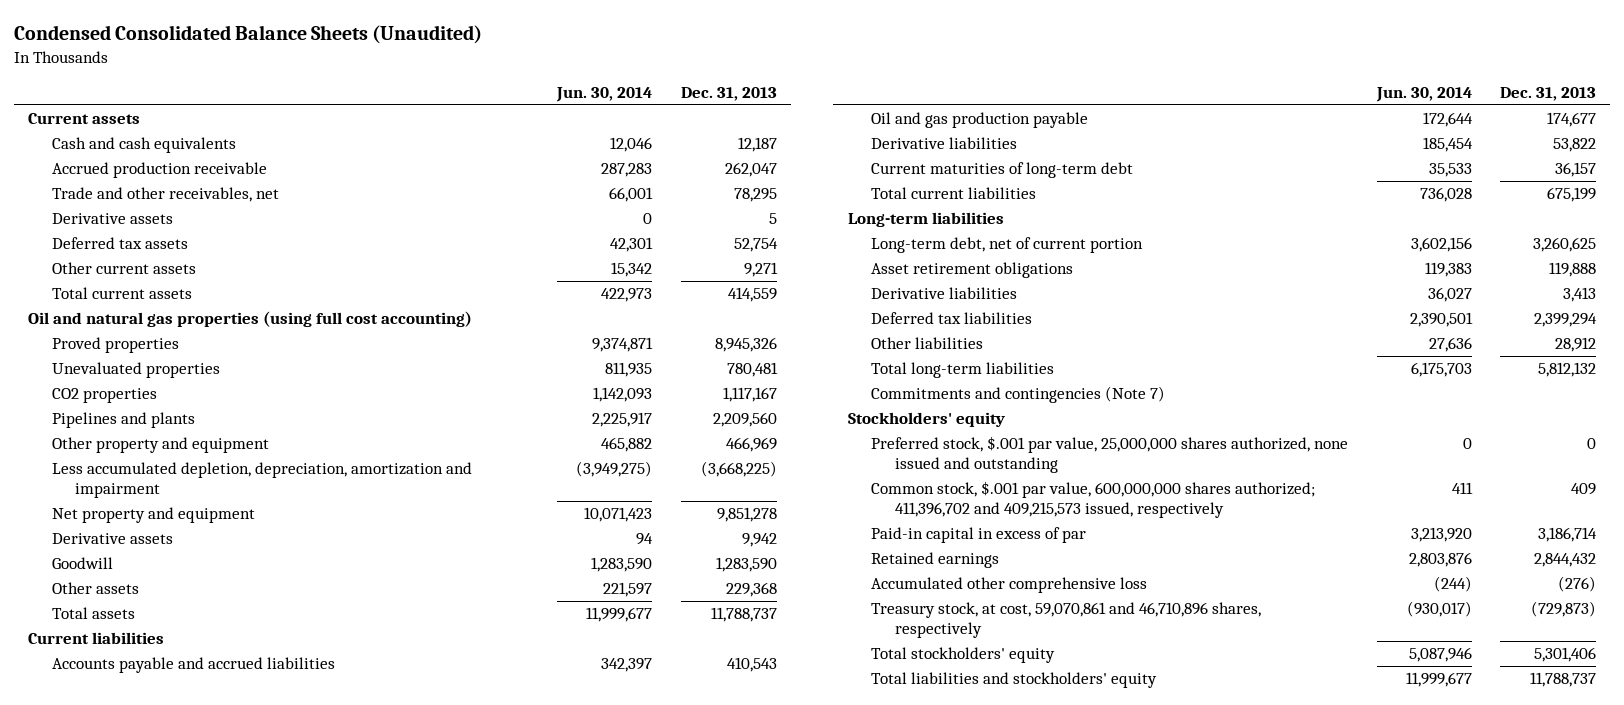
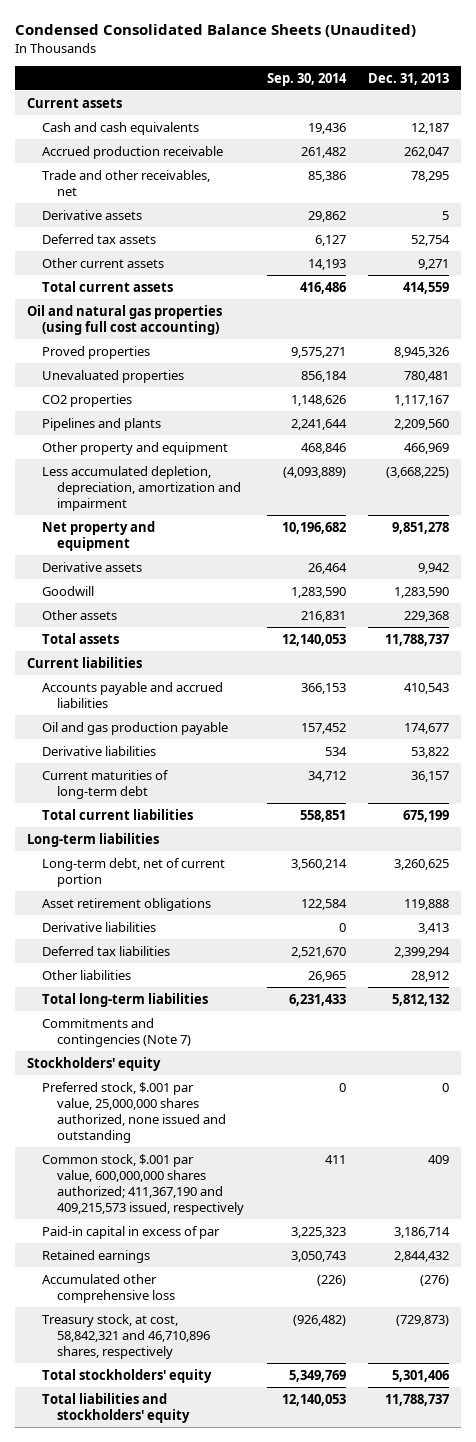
[556,87,653,103] Jun. 30, 2014 -> none
none -> [266,72,347,86] Sep. 30, 2014
[871,481,1316,519] Common stock, $.001 par value, 600,000,000 shares authorized; 411,396,702 and 409,215,573 issued, respectively -> [41,1153,244,1215] Common stock, $.001 par value, 600,000,000 shares authorized; 411,367,190 and 409,215,573 issued, respectively
[871,602,1262,639] Treasury stock, at cost, 59,070,861 and 46,710,896 shares, respectively -> [41,1313,210,1359] Treasury stock, at cost, 58,842,321 and 46,710,896 shares, respectively

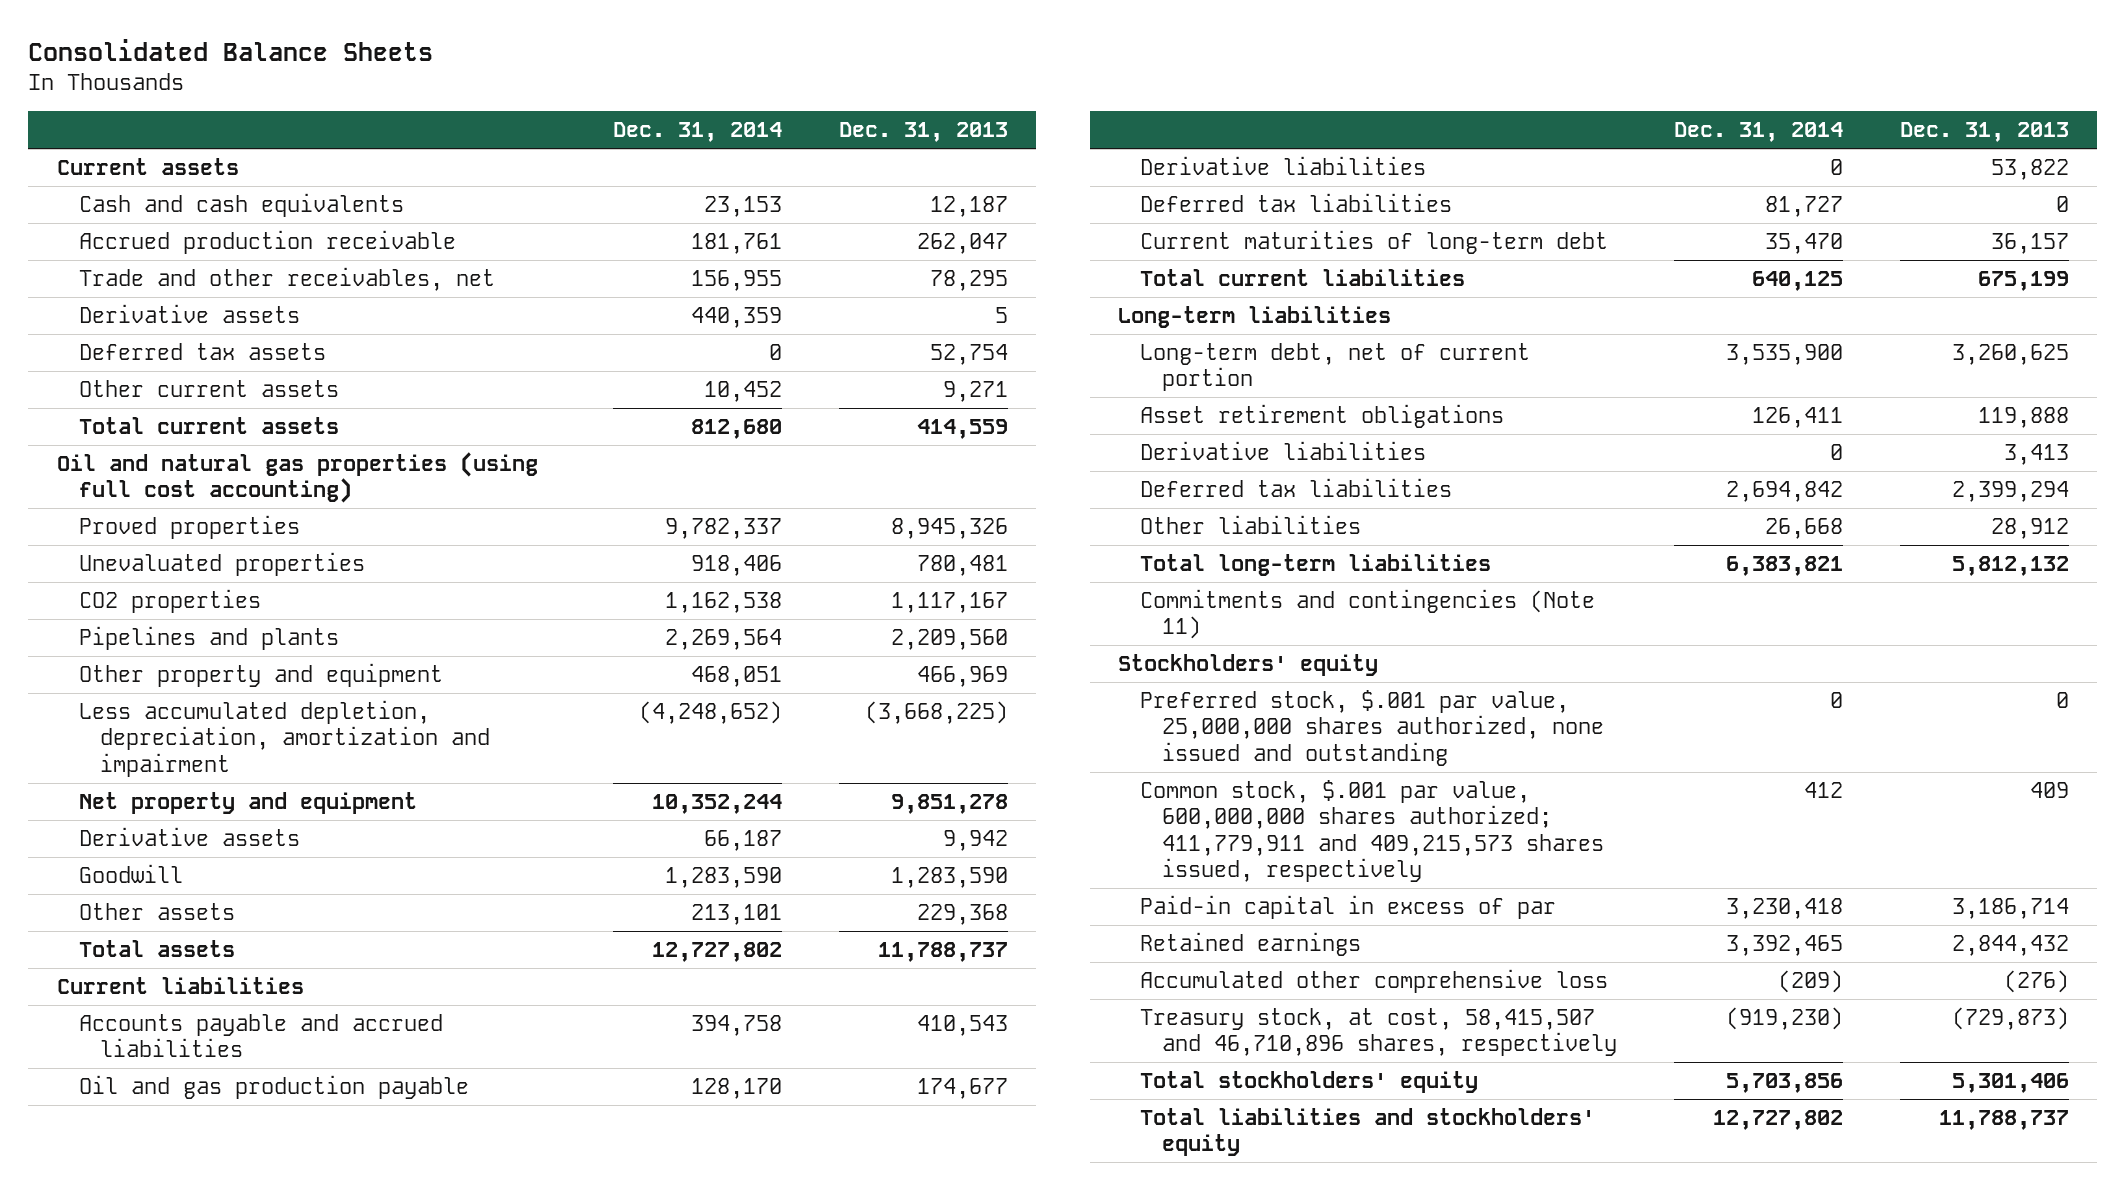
[15,24,417,38] Condensed Consolidated Balance Sheets (Unaudited) -> [28,39,434,62] Consolidated Balance Sheets
[266,72,347,86] Sep. 30, 2014 -> none
none -> [612,122,782,143] Dec. 31, 2014
none -> [1139,192,1452,212] Deferred tax liabilities
[41,1017,191,1047] Commitments and contingencies (Note 7) -> [1139,588,1595,640] Commitments and contingencies (Note 11)
[41,1153,244,1215] Common stock, $.001 par value, 600,000,000 shares authorized; 411,367,190 and 409,215,573 issued, respectively -> [1139,779,1604,883] Common stock, $.001 par value, 600,000,000 shares authorized; 411,779,911 and 409,215,573 shares issued, respectively
[41,1313,210,1359] Treasury stock, at cost, 58,842,321 and 46,710,896 shares, respectively -> [1139,1007,1617,1057] Treasury stock, at cost, 58,415,507 and 46,710,896 shares, respectively

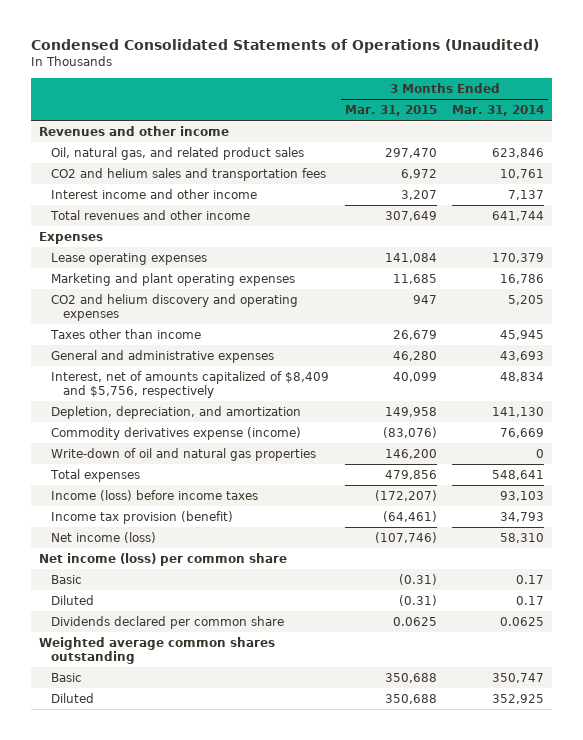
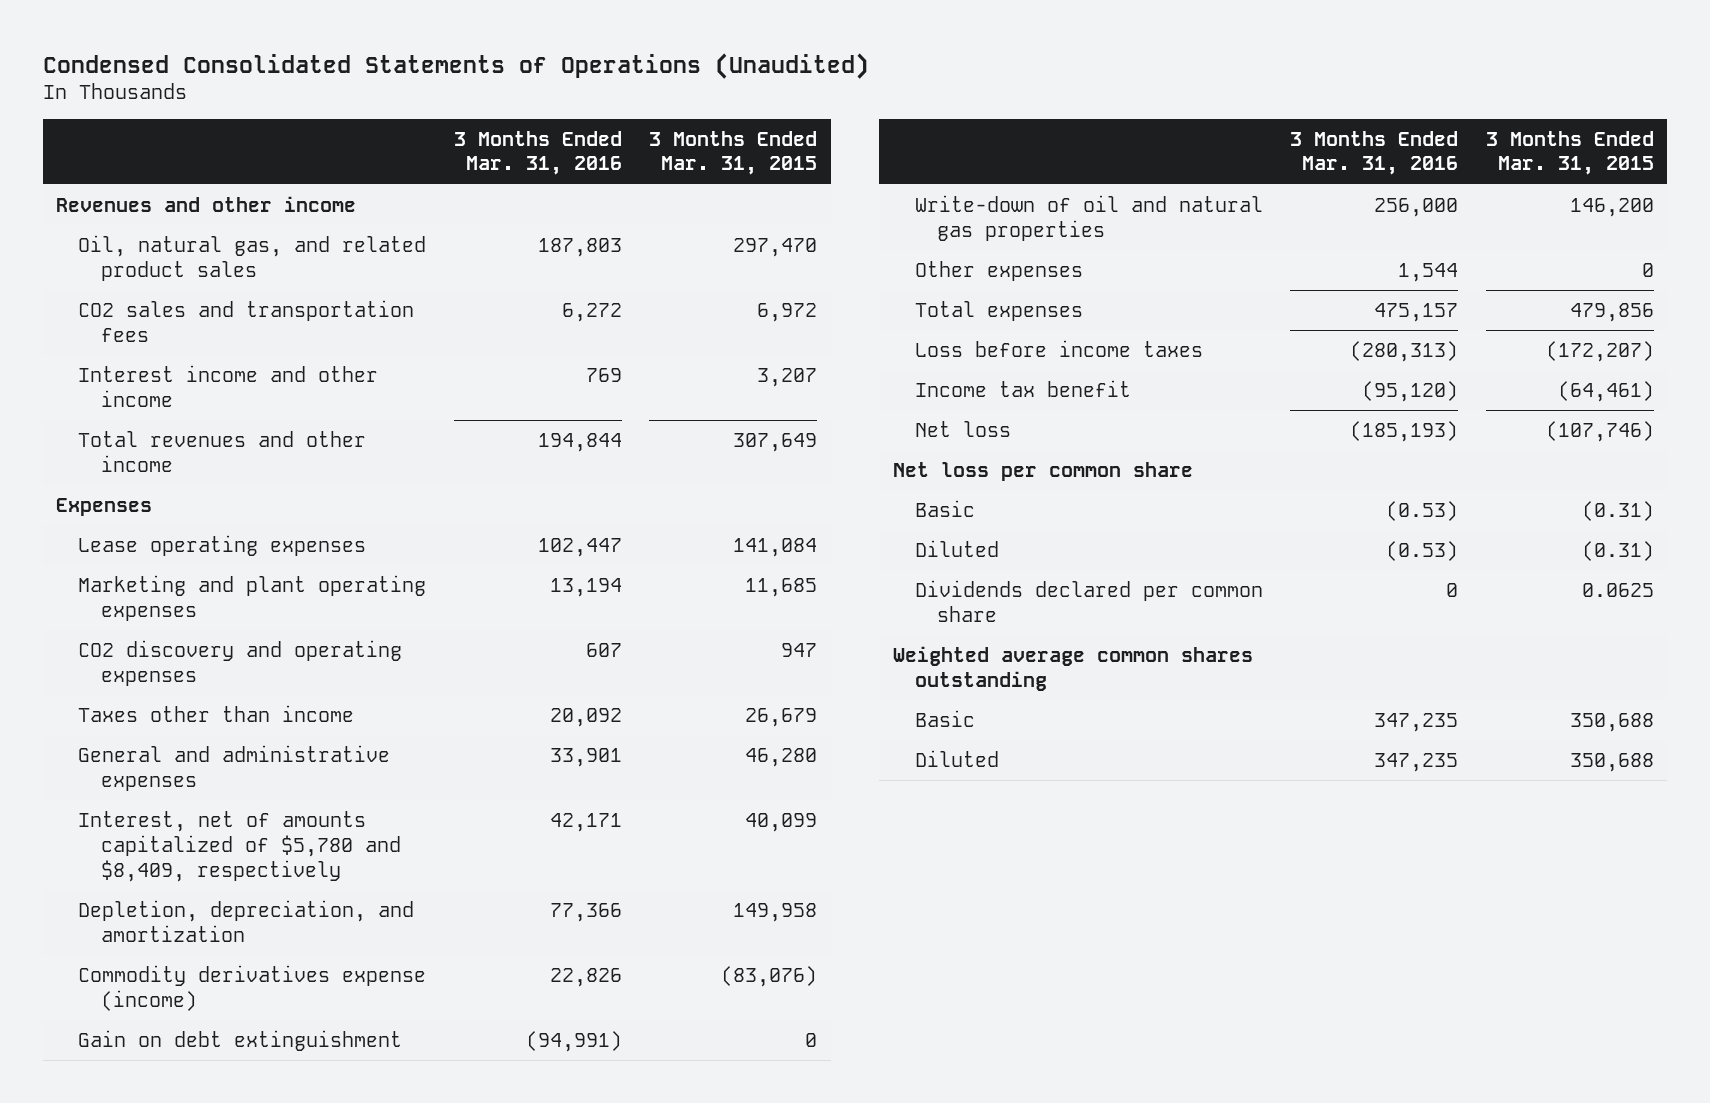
[452,105,545,117] Mar. 31, 2014 -> none
none -> [453,130,622,176] 3 Months Ended Mar. 31, 2016
[50,168,326,182] CO2 and helium sales and transportation fees -> [78,299,415,342] CO2 sales and transportation fees
[50,294,298,322] CO2 and helium discovery and operating expenses -> [78,639,403,686] CO2 discovery and operating expenses
[50,371,329,399] Interest, net of amounts capitalized of $8,409 and $5,756, respectively -> [78,810,401,882] Interest, net of amounts capitalized of $5,780 and $8,409, respectively
none -> [78,1029,403,1051] Gain on debt extinguishment
none -> [915,260,1084,281] Other expenses
[50,490,258,502] Income (loss) before income taxes -> [915,339,1204,357] Loss before income taxes
[50,511,233,525] Income tax provision (benefit) -> [915,379,1132,397] Income tax benefit
[50,532,156,544] Net income (loss) -> [915,420,1012,437] Net loss
[38,553,287,567] Net income (loss) per common share -> [892,461,1193,481] Net loss per common share

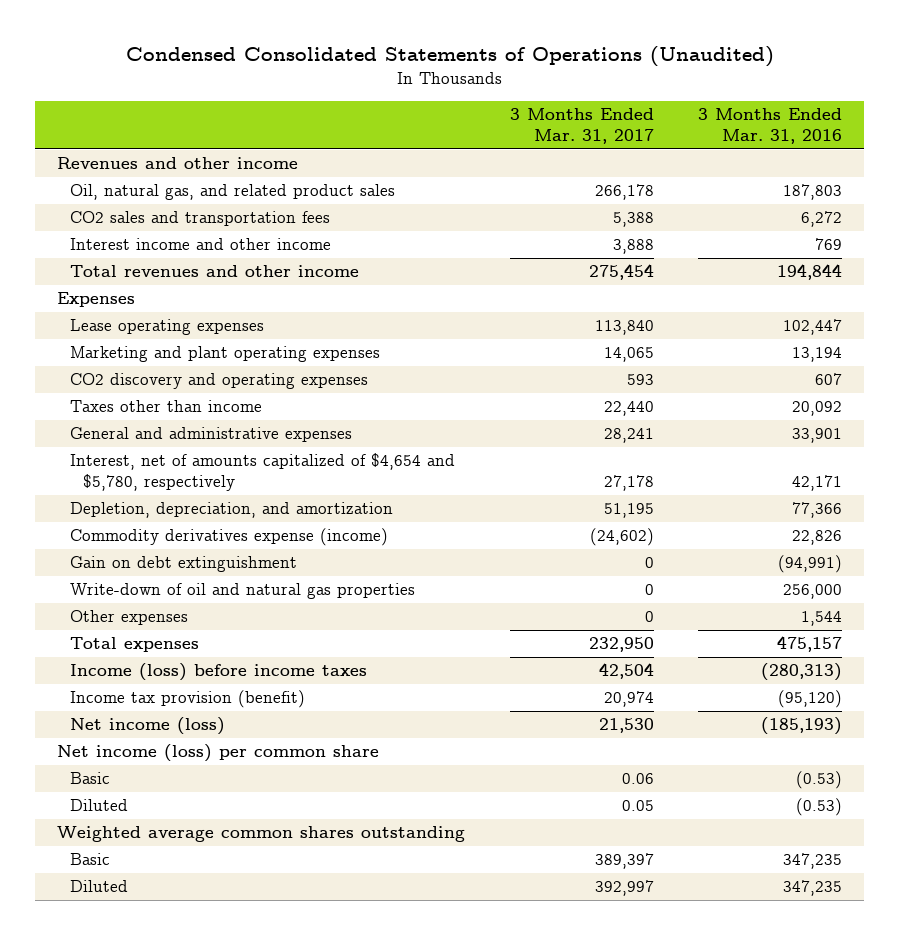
[648,130,817,176] 3 Months Ended Mar. 31, 2015 -> none
none -> [509,108,654,145] 3 Months Ended Mar. 31, 2017
[78,810,401,882] Interest, net of amounts capitalized of $5,780 and $8,409, respectively -> [70,453,456,492] Interest, net of amounts capitalized of $4,654 and $5,780, respectively
[915,339,1204,357] Loss before income taxes -> [70,663,368,682] Income (loss) before income taxes
[915,379,1132,397] Income tax benefit -> [70,690,306,709] Income tax provision (benefit)
[915,420,1012,437] Net loss -> [70,717,226,736] Net income (loss)
[892,461,1193,481] Net loss per common share -> [57,744,380,763] Net income (loss) per common share
[915,579,1264,622] Dividends declared per common share -> none

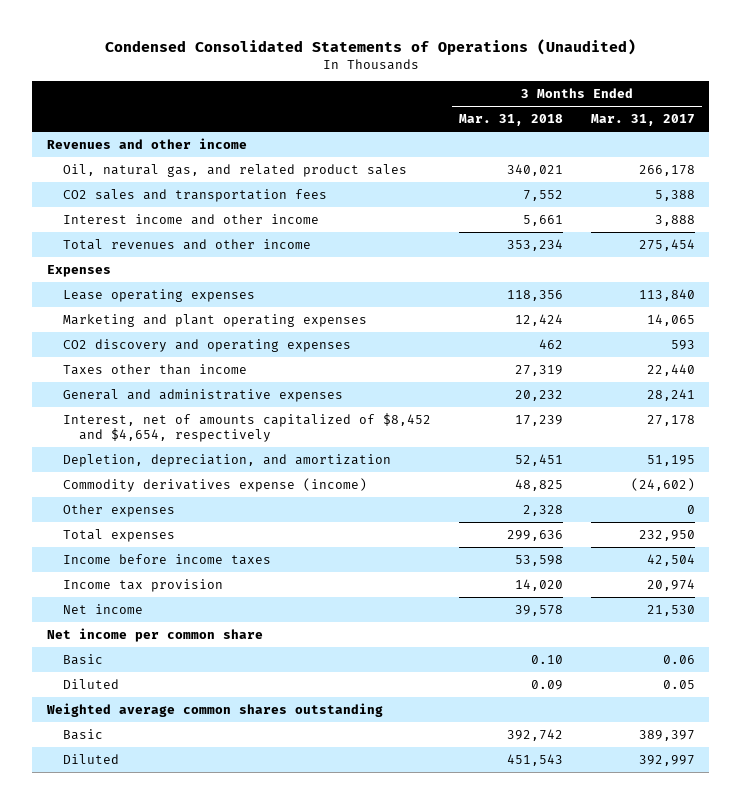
[697,108,842,145] 3 Months Ended Mar. 31, 2016 -> none
none -> [458,114,563,127] Mar. 31, 2018
[70,453,456,492] Interest, net of amounts capitalized of $4,654 and $5,780, respectively -> [62,412,431,442] Interest, net of amounts capitalized of $8,452 and $4,654, respectively
[70,556,298,573] Gain on debt extinguishment -> none
[70,583,416,600] Write-down of oil and natural gas properties -> none
[70,663,368,682] Income (loss) before income taxes -> [62,553,271,565] Income before income taxes
[70,690,306,709] Income tax provision (benefit) -> [62,578,223,592] Income tax provision
[70,717,226,736] Net income (loss) -> [62,603,143,614] Net income
[57,744,380,763] Net income (loss) per common share -> [46,627,263,642] Net income per common share

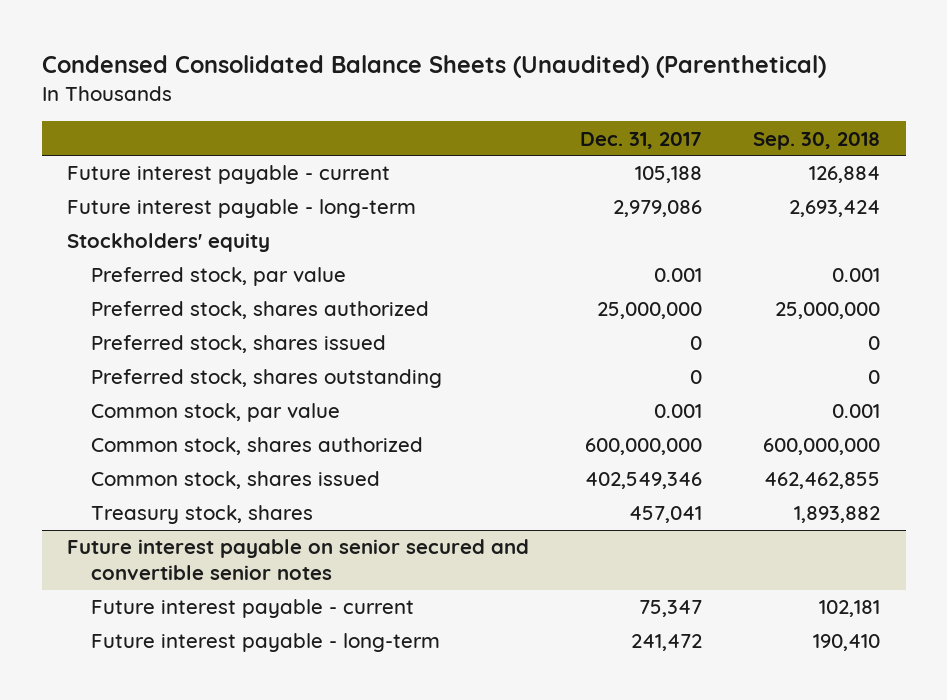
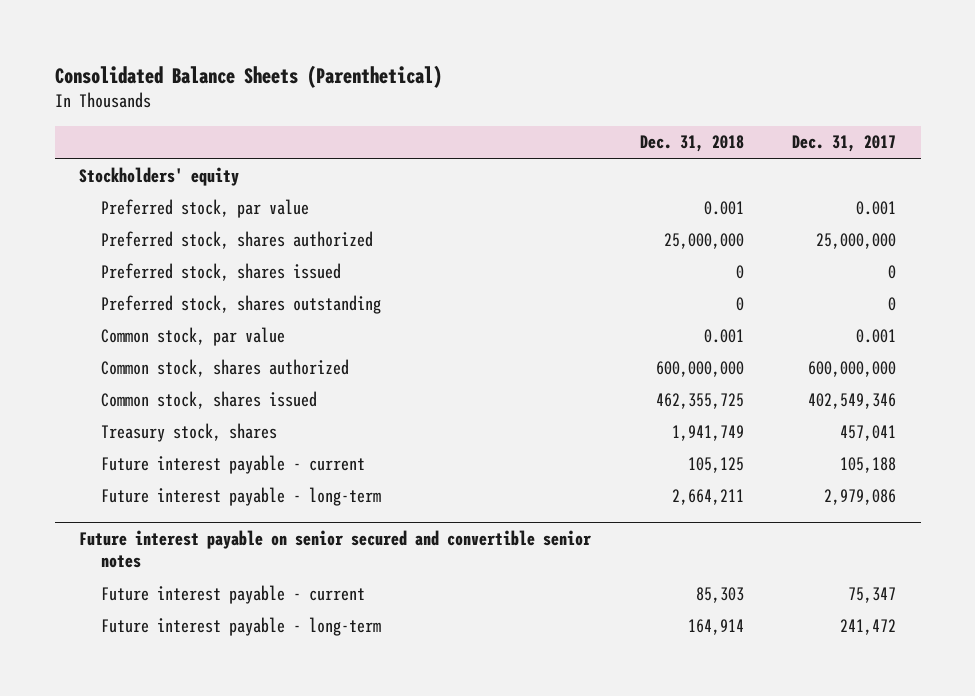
[41,55,826,79] Condensed Consolidated Balance Sheets (Unaudited) (Parenthetical) -> [54,64,442,88] Consolidated Balance Sheets (Parenthetical)
[753,131,881,150] Sep. 30, 2018 -> none
none -> [639,135,744,153] Dec. 31, 2018
[67,165,391,185] Future interest payable - current -> [101,454,366,474] Future interest payable - current
[67,199,417,219] Future interest payable - long-term -> [101,486,382,506] Future interest payable - long-term

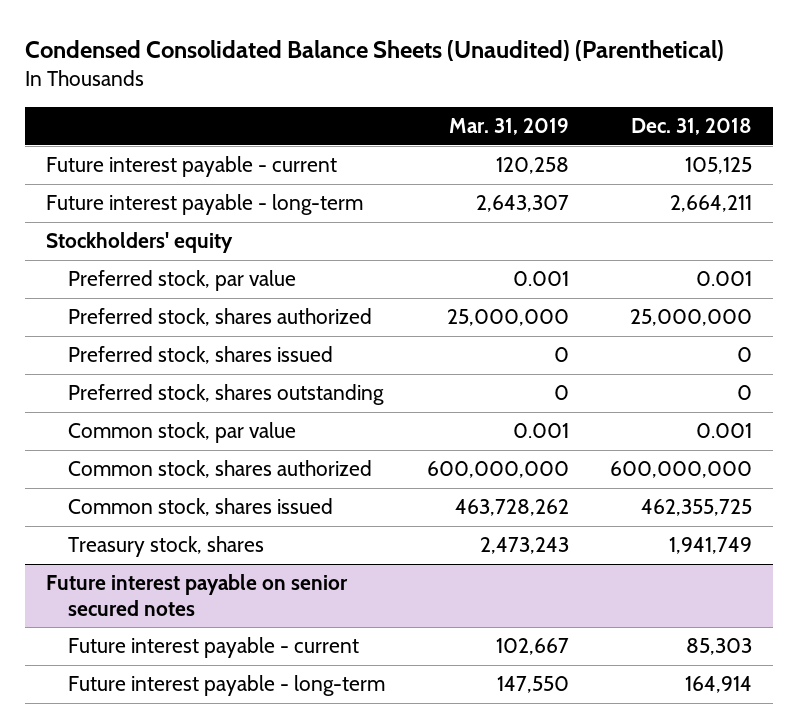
[54,64,442,88] Consolidated Balance Sheets (Parenthetical) -> [25,39,725,61] Condensed Consolidated Balance Sheets (Unaudited) (Parenthetical)
[792,135,897,153] Dec. 31, 2017 -> none
none -> [448,118,569,136] Mar. 31, 2019
[101,454,366,474] Future interest payable - current -> [46,156,338,178] Future interest payable - current
[101,486,382,506] Future interest payable - long-term -> [46,194,364,216] Future interest payable - long-term
[78,529,591,568] Future interest payable on senior secured and convertible senior notes -> [46,574,349,616] Future interest payable on senior secured notes

